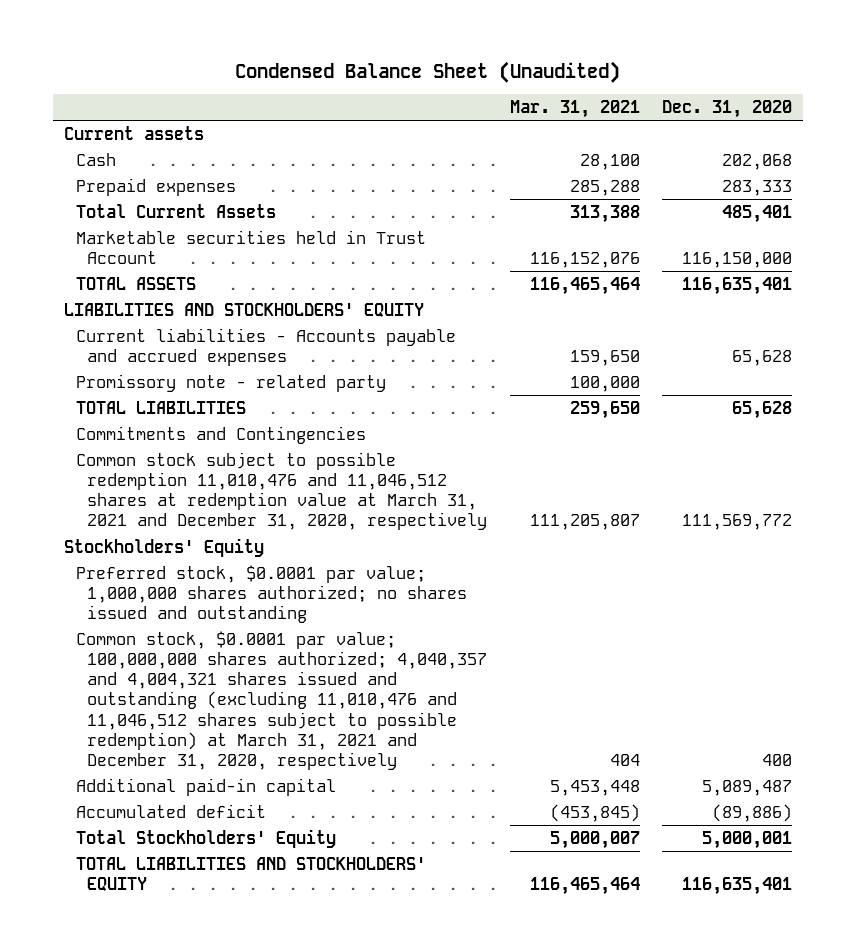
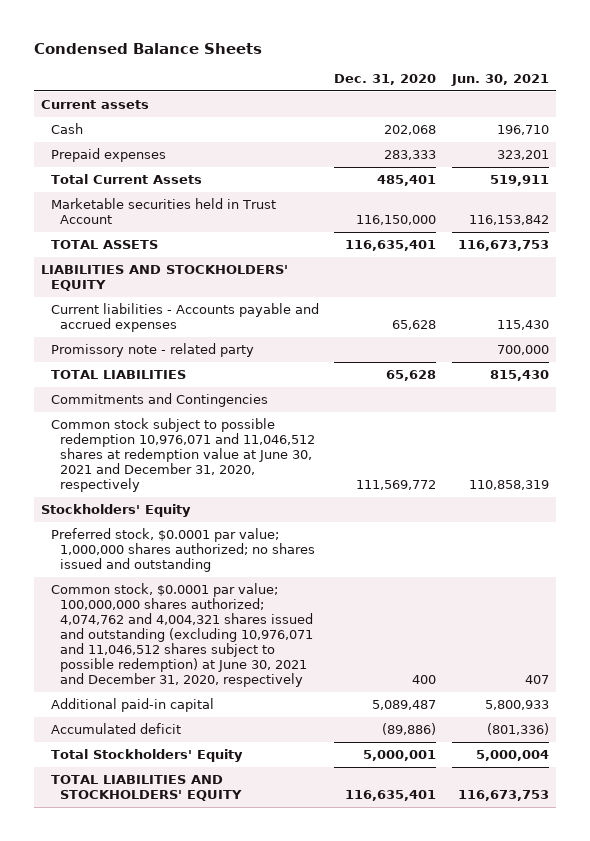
[234,60,620,83] Condensed Balance Sheet (Unaudited) -> [33,42,262,54] Condensed Balance Sheets
[509,99,640,118] Mar. 31, 2021 -> none
none -> [450,74,549,87] Jun. 30, 2021
[75,451,488,531] Common stock subject to possible redemption 11,010,476 and 11,046,512 shares at redemption value at March 31, 2021 and December 31, 2020, respectively -> [50,417,316,493] Common stock subject to possible redemption 10,976,071 and 11,046,512 shares at redemption value at June 30, 2021 and December 31, 2020, respectively
[75,630,488,771] Common stock, $0.0001 par value; 100,000,000 shares authorized; 4,040,357 and 4,004,321 shares issued and outstanding (excluding 11,010,476 and 11,046,512 shares subject to possible redemption) at March 31, 2021 and December 31, 2020, respectively -> [50,582,314,688] Common stock, $0.0001 par value; 100,000,000 shares authorized; 4,074,762 and 4,004,321 shares issued and outstanding (excluding 10,976,071 and 11,046,512 shares subject to possible redemption) at June 30, 2021 and December 31, 2020, respectively

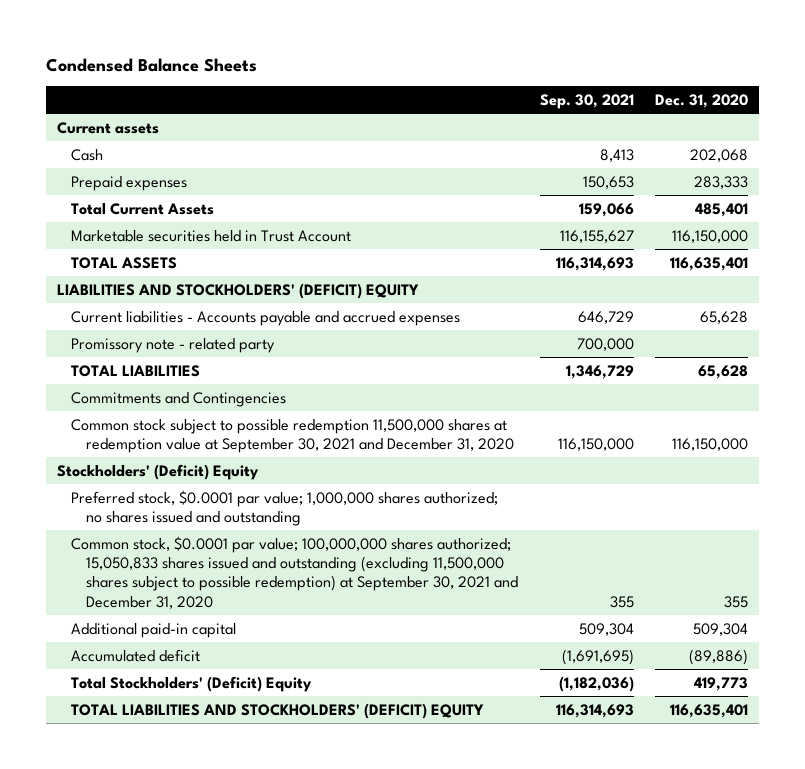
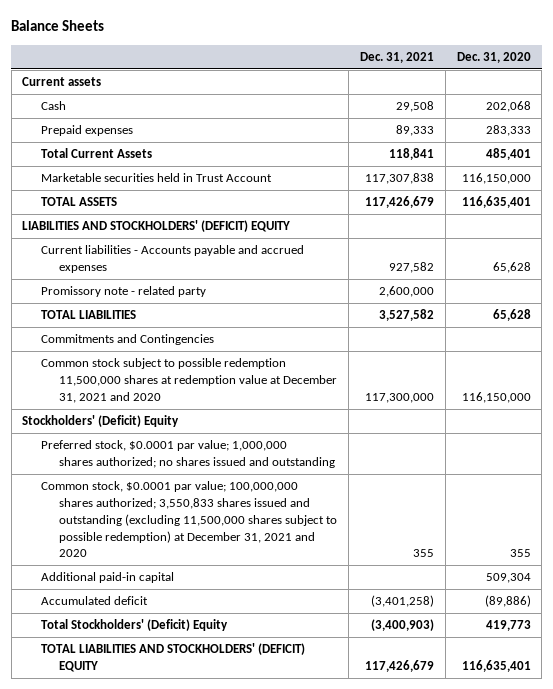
[46,57,258,72] Condensed Balance Sheets -> [11,20,105,32] Balance Sheets
[539,94,634,110] Sep. 30, 2021 -> none
none -> [359,52,434,64] Dec. 31, 2021
[71,418,514,454] Common stock subject to possible redemption 11,500,000 shares at redemption value at September 30, 2021 and December 31, 2020 -> [40,358,338,403] Common stock subject to possible redemption 11,500,000 shares at redemption value at December 31, 2021 and 2020
[71,535,518,609] Common stock, $0.0001 par value; 100,000,000 shares authorized; 15,050,833 shares issued and outstanding (excluding 11,500,000 shares subject to possible redemption) at September 30, 2021 and December 31, 2020 -> [40,481,338,558] Common stock, $0.0001 par value; 100,000,000 shares authorized; 3,550,833 shares issued and outstanding (excluding 11,500,000 shares subject to possible redemption) at December 31, 2021 and 2020

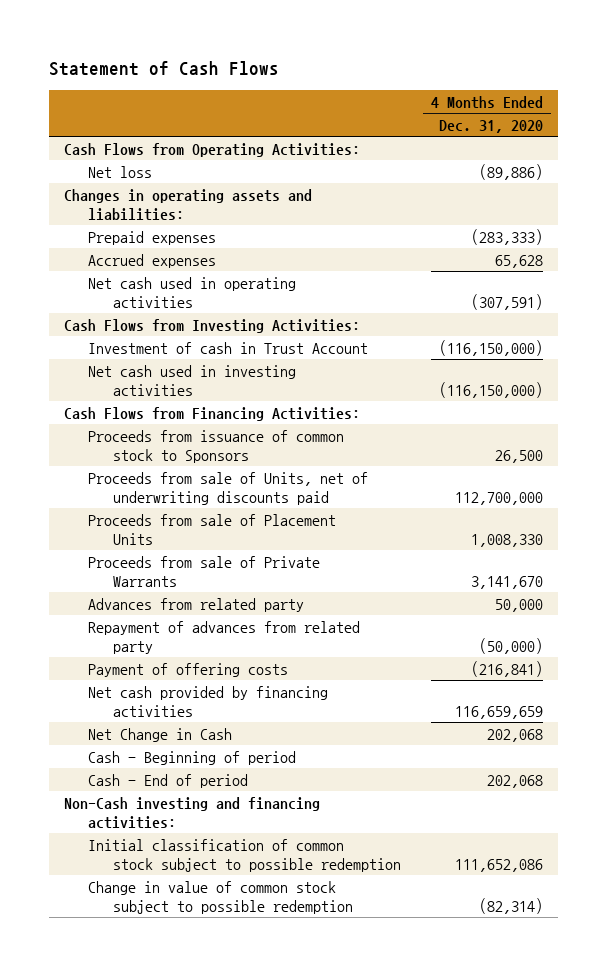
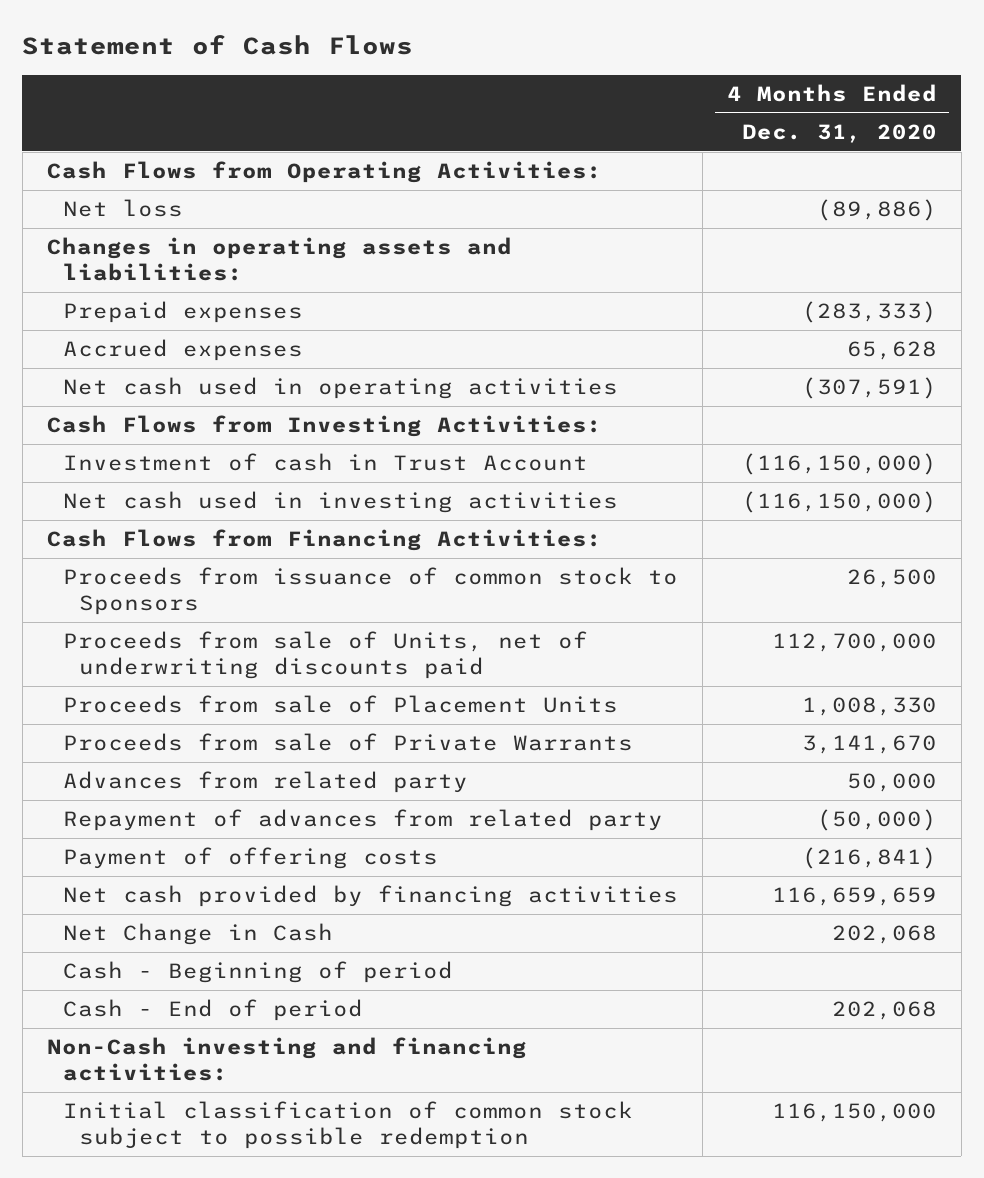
[88,880,353,914] Change in value of common stock subject to possible redemption -> none
[454,858,543,872] 111,652,086 -> [771,1103,937,1123] 116,150,000

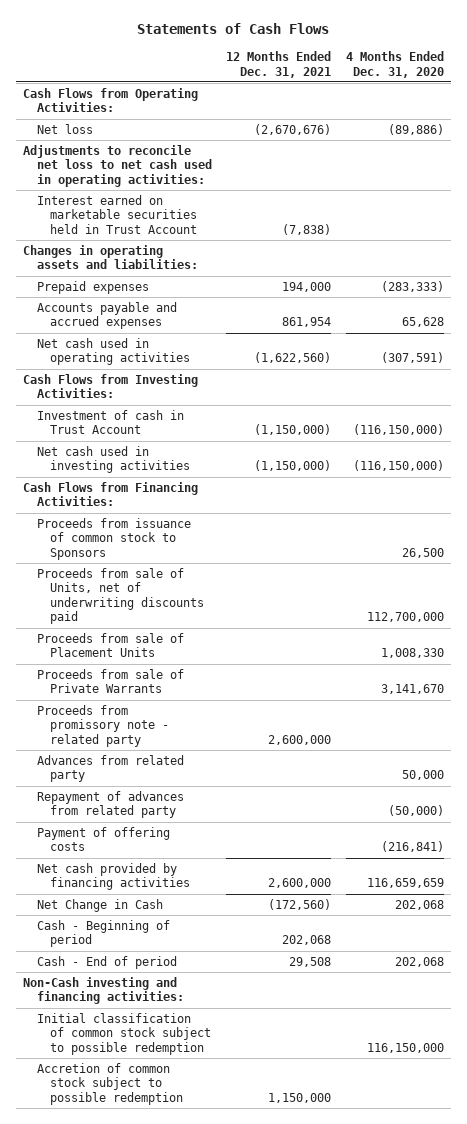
[22,35,414,56] Statement of Cash Flows -> [137,23,330,35] Statements of Cash Flows
none -> [226,51,332,78] 12 Months Ended Dec. 31, 2021
none -> [23,145,212,187] Adjustments to reconcile net loss to net cash used in operating activities:
none -> [36,195,198,234] Interest earned on marketable securities held in Trust Account
[62,339,303,362] Accrued expenses -> [36,302,177,330] Accounts payable and accrued expenses
none -> [36,705,170,747] Proceeds from promissory note - related party
none -> [36,1063,184,1105] Accretion of common stock subject to possible redemption

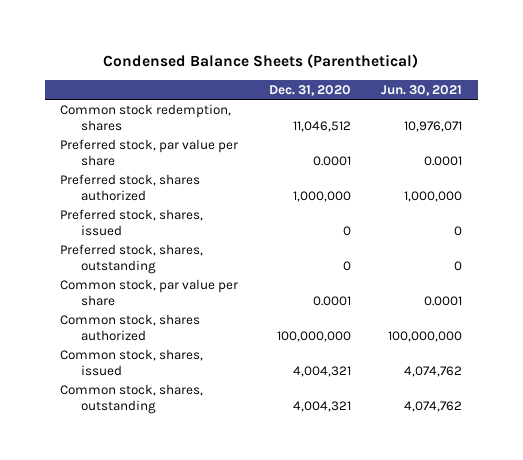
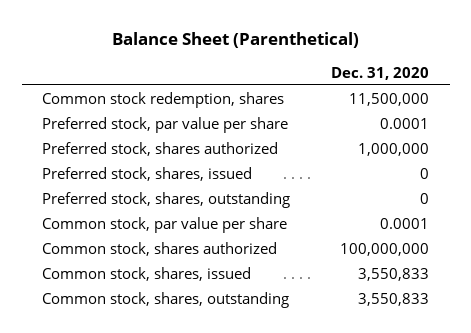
[103,54,419,69] Condensed Balance Sheets (Parenthetical) -> [111,31,359,48] Balance Sheet (Parenthetical)
[381,84,463,96] Jun. 30, 2021 -> none
[292,120,351,132] 11,046,512 -> [349,92,430,106] 11,500,000
[292,365,351,377] 4,004,321 -> [358,267,430,281] 3,550,833
[292,400,351,412] 4,004,321 -> [358,292,430,306] 3,550,833

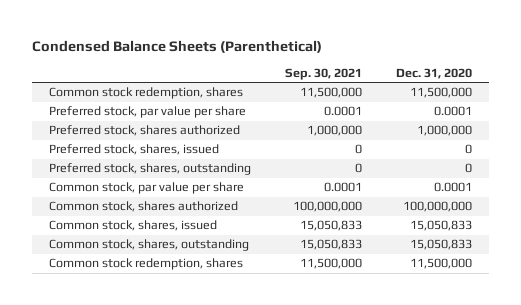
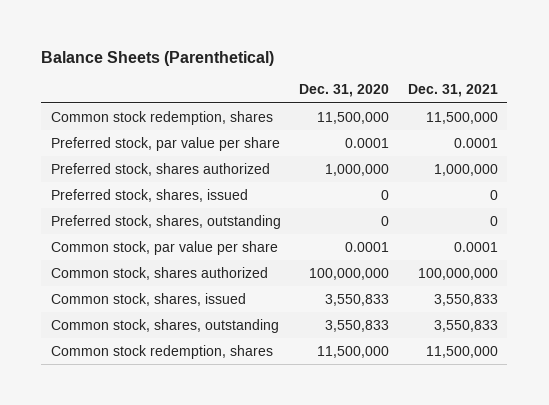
[31,40,322,54] Condensed Balance Sheets (Parenthetical) -> [41,50,275,66] Balance Sheets (Parenthetical)
[284,68,362,81] Sep. 30, 2021 -> none
none -> [407,84,498,98] Dec. 31, 2021
[409,220,472,232] 15,050,833 -> [325,293,390,306] 3,550,833
[409,239,472,251] 15,050,833 -> [325,319,390,332] 3,550,833

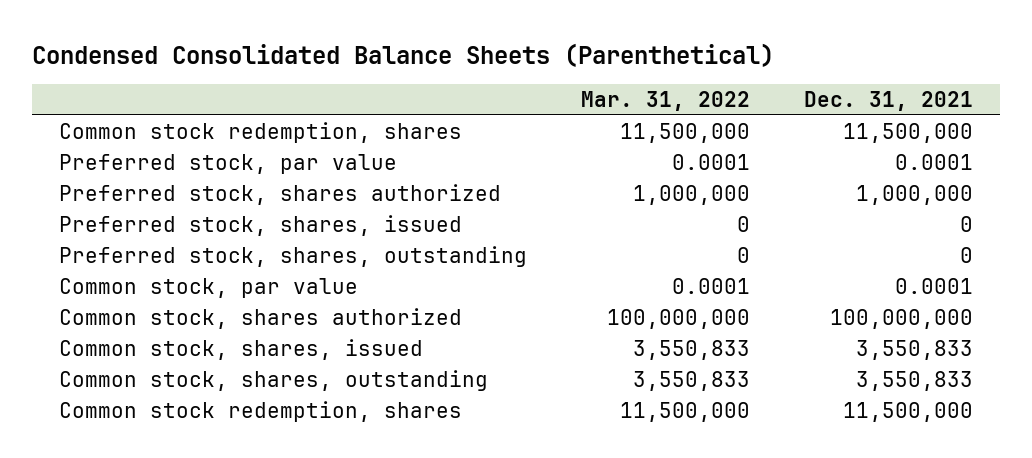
[41,50,275,66] Balance Sheets (Parenthetical) -> [32,42,775,67] Condensed Consolidated Balance Sheets (Parenthetical)
[299,84,390,98] Dec. 31, 2020 -> none
none -> [581,90,751,111] Mar. 31, 2022
[50,136,280,151] Preferred stock, par value per share -> [59,153,398,174] Preferred stock, par value
[50,240,278,255] Common stock, par value per share -> [59,277,359,298] Common stock, par value

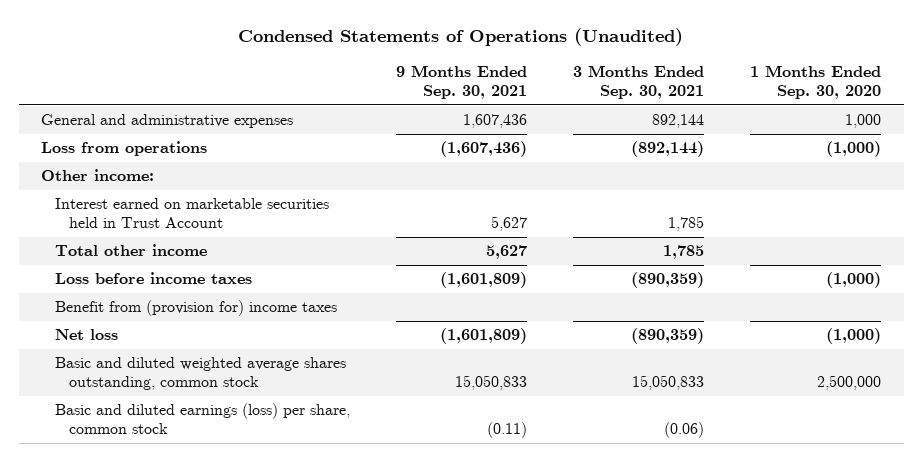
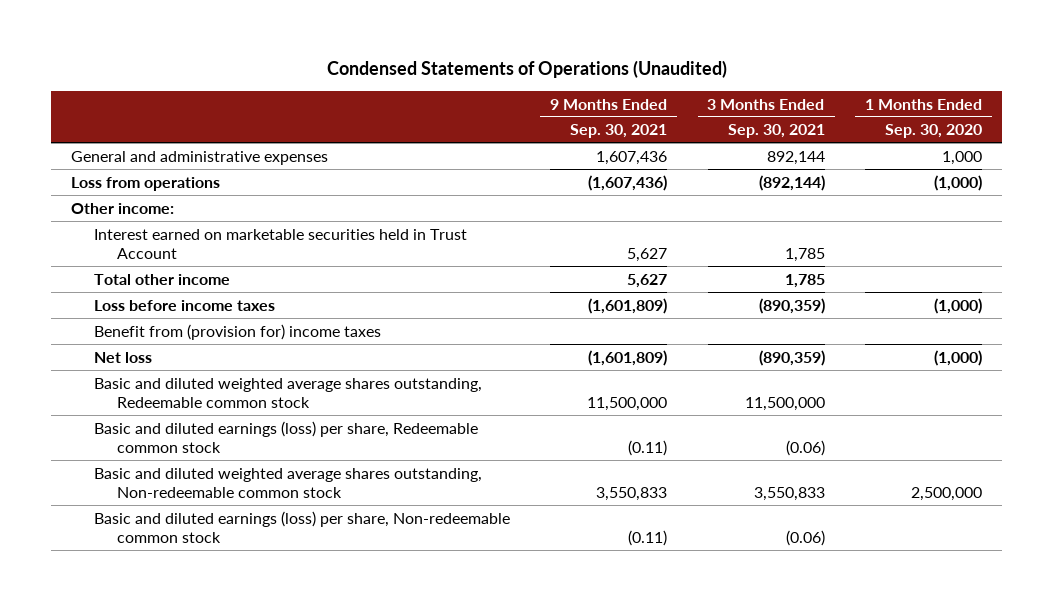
none -> [93,377,482,408] Basic and diluted weighted average shares outstanding, Redeemable common stock
none -> [93,420,478,453] Basic and diluted earnings (loss) per share, Redeemable common stock
[55,357,347,391] Basic and diluted weighted average shares outstanding, common stock -> [93,467,482,498] Basic and diluted weighted average shares outstanding, Non-redeemable common stock
[454,375,527,391] 15,050,833 -> [596,486,668,501] 3,550,833
[631,375,704,391] 15,050,833 -> [753,486,825,501] 3,550,833
[55,403,351,435] Basic and diluted earnings (loss) per share, common stock -> [93,510,510,543] Basic and diluted earnings (loss) per share, Non-redeemable common stock

